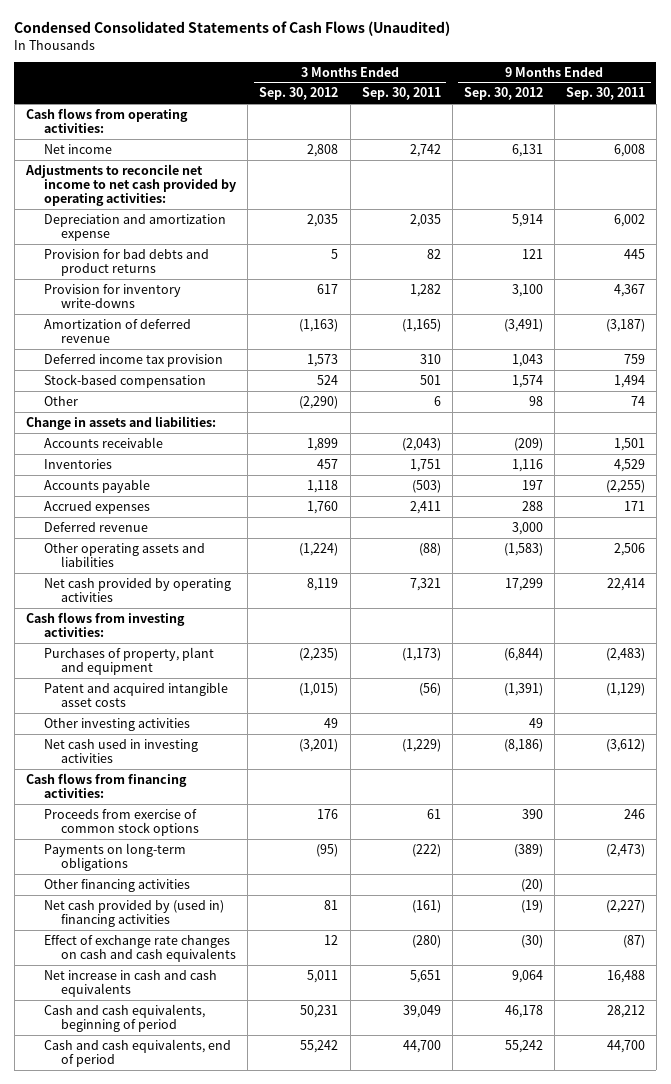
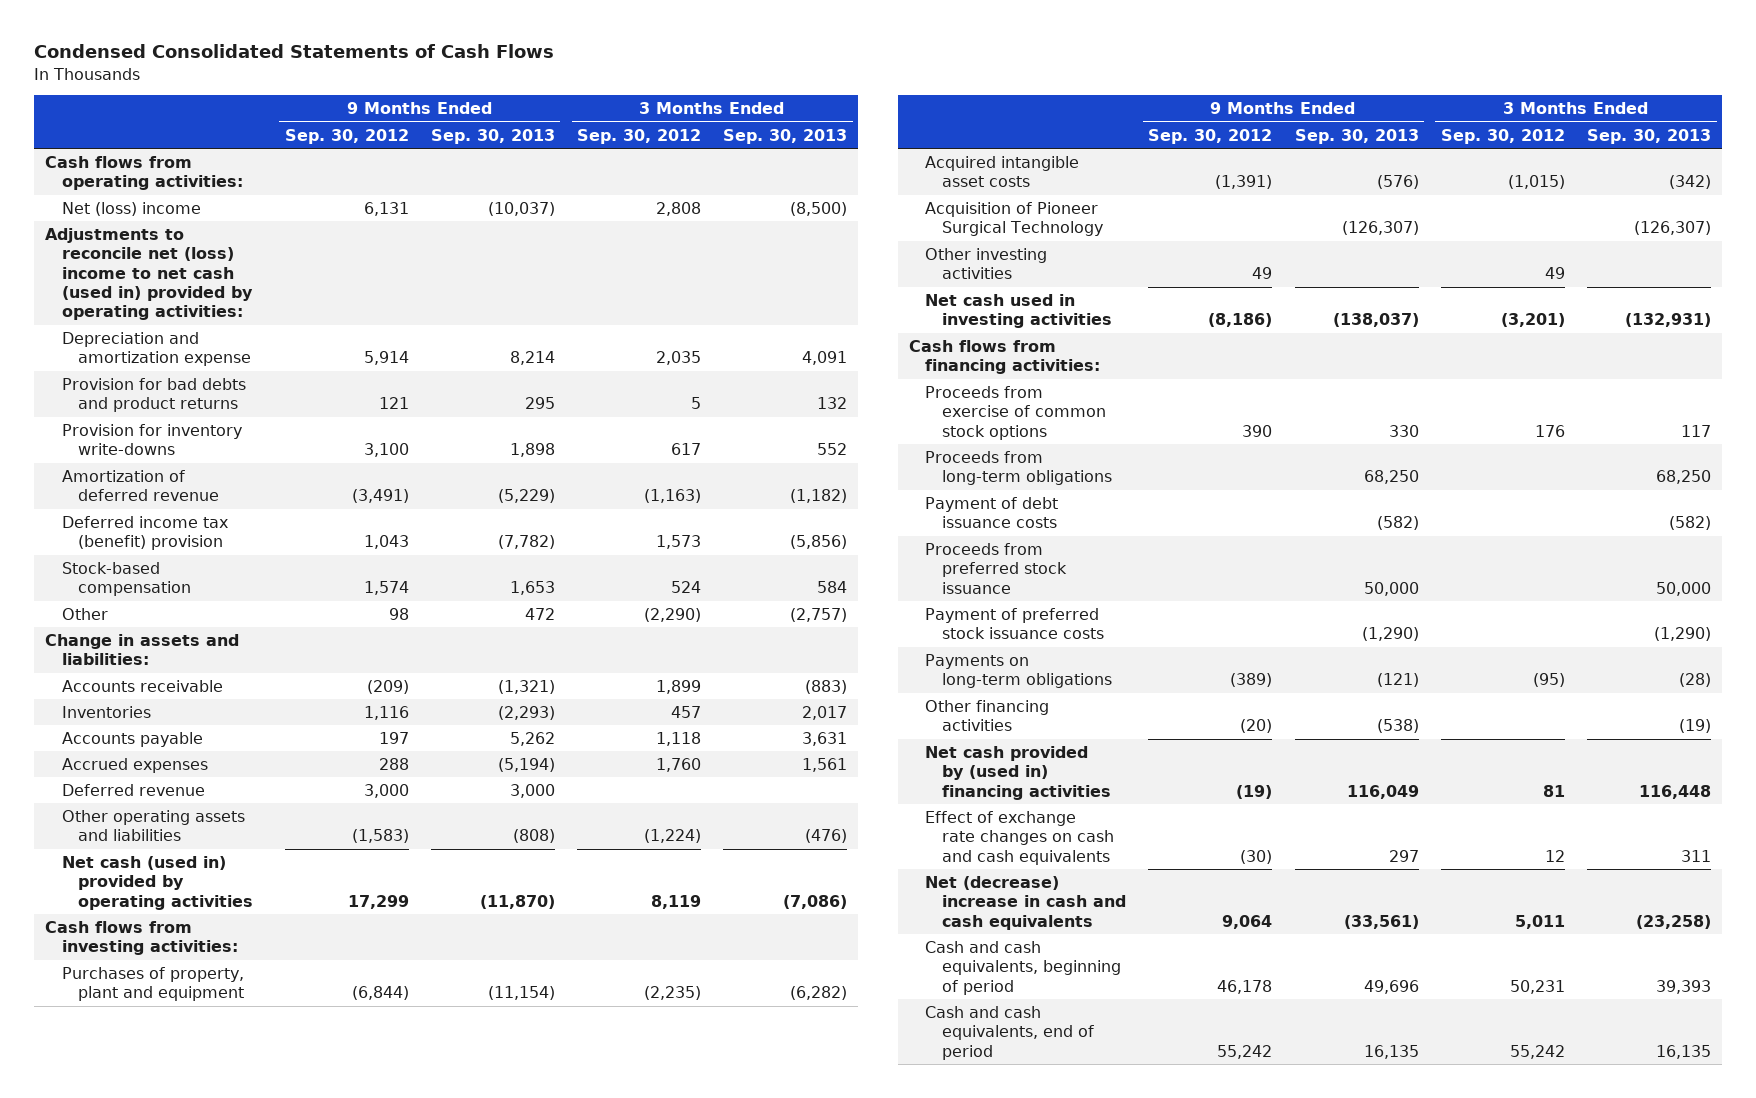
[14,21,451,37] Condensed Consolidated Statements of Cash Flows (Unaudited) -> [33,44,554,59] Condensed Consolidated Statements of Cash Flows
[361,87,441,101] Sep. 30, 2011 -> none
[565,87,645,101] Sep. 30, 2011 -> none
none -> [430,128,555,144] Sep. 30, 2013
none -> [723,128,848,144] Sep. 30, 2013
[43,143,112,154] Net income -> [61,201,201,216] Net (loss) income
[24,163,236,207] Adjustments to reconcile net income to net cash provided by operating activities: -> [45,227,253,321] Adjustments to reconcile net (loss) income to net cash (used in) provided by operating activities:
[43,353,223,367] Deferred income tax provision -> [61,515,228,551] Deferred income tax (benefit) provision
[43,577,231,602] Net cash provided by operating activities -> [61,855,254,910] Net cash (used in) provided by operating activities
[43,681,228,707] Patent and acquired intangible asset costs -> [925,155,1080,188] Acquired intangible asset costs
none -> [925,201,1104,237] Acquisition of Pioneer Surgical Technology
none -> [925,450,1113,486] Proceeds from long-term obligations
none -> [925,496,1059,529] Payment of debt issuance costs
none -> [925,542,1068,594] Proceeds from preferred stock issuance
none -> [925,607,1105,640] Payment of preferred stock issuance costs
[43,969,217,997] Net increase in cash and cash equivalents -> [925,875,1127,930] Net (decrease) increase in cash and cash equivalents

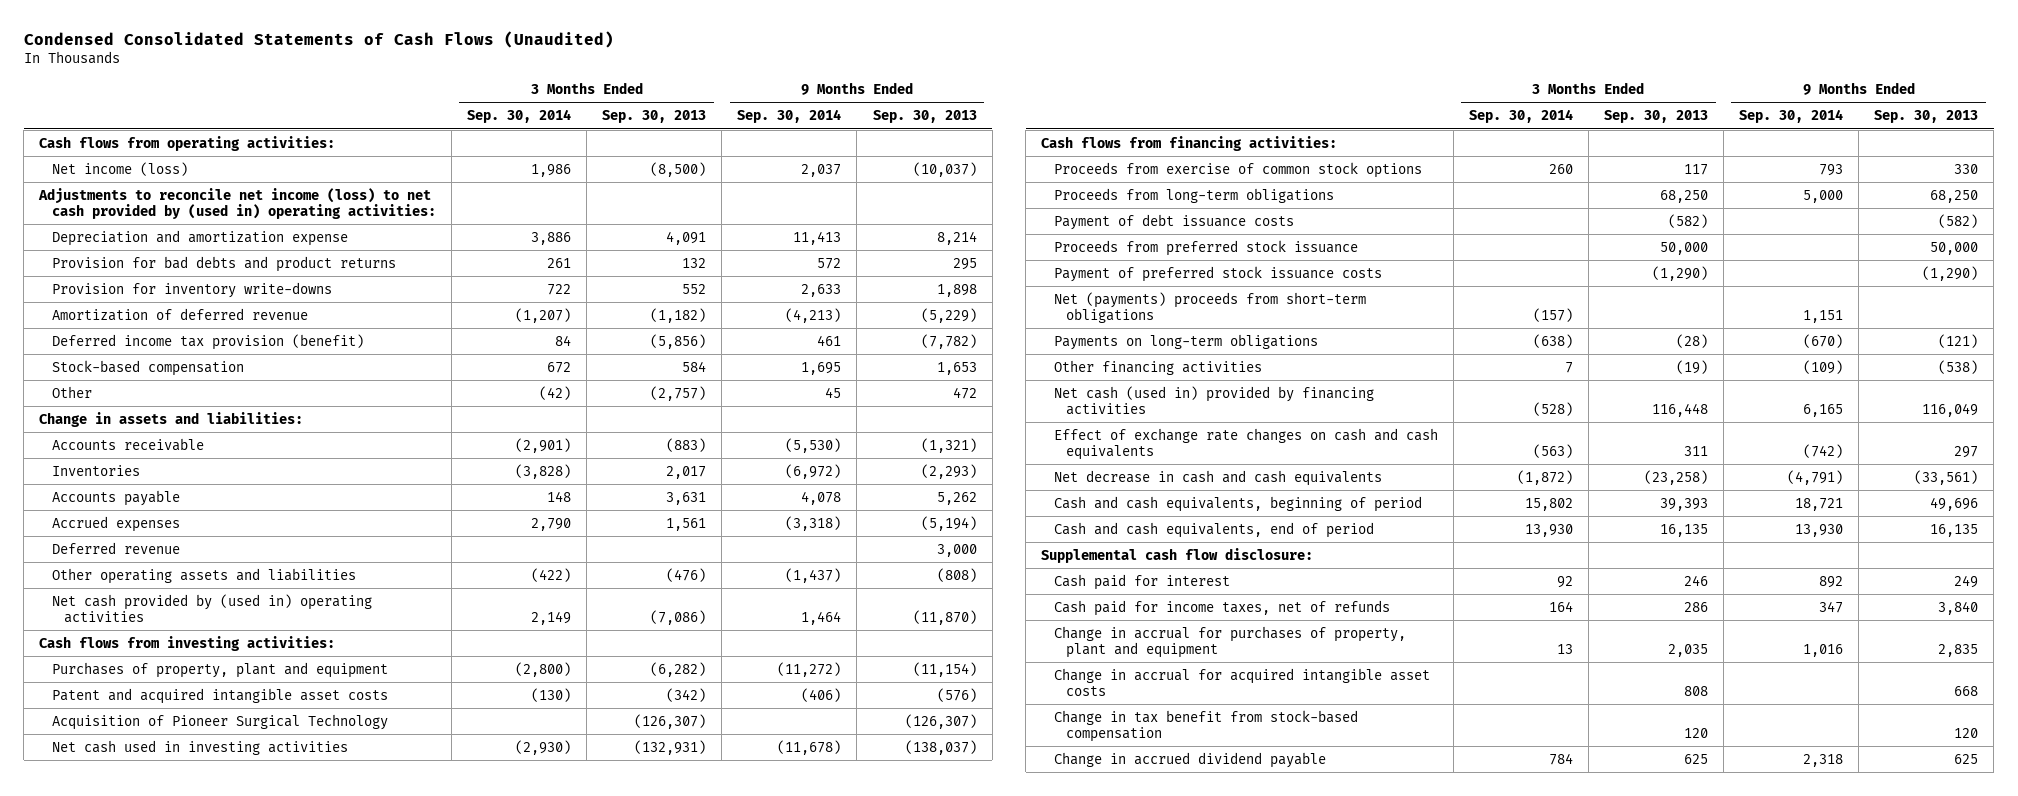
[33,44,554,59] Condensed Consolidated Statements of Cash Flows -> [23,30,614,48] Condensed Consolidated Statements of Cash Flows (Unaudited)
[284,128,409,144] Sep. 30, 2012 -> none
[577,128,702,144] Sep. 30, 2012 -> none
none -> [466,109,571,124] Sep. 30, 2014
none -> [737,109,842,124] Sep. 30, 2014
[61,201,201,216] Net (loss) income -> [51,161,188,176] Net income (loss)
[45,227,253,321] Adjustments to reconcile net (loss) income to net cash (used in) provided by operating activities: -> [38,187,436,219] Adjustments to reconcile net income (loss) to net cash provided by (used in) operating activities:
[61,515,228,551] Deferred income tax (benefit) provision -> [51,333,364,350] Deferred income tax provision (benefit)
[61,855,254,910] Net cash (used in) provided by operating activities -> [51,593,372,623] Net cash provided by (used in) operating activities
[925,155,1080,188] Acquired intangible asset costs -> [51,687,388,704] Patent and acquired intangible asset costs
[925,247,1048,280] Other investing activities -> none
none -> [1053,291,1366,323] Net (payments) proceeds from short-term obligations
[925,745,1112,800] Net cash provided by (used in) financing activities -> [1053,385,1374,415] Net cash (used in) provided by financing activities
[925,875,1127,930] Net (decrease) increase in cash and cash equivalents -> [1053,469,1382,486] Net decrease in cash and cash equivalents
none -> [1041,547,1314,563] Supplemental cash flow disclosure:
none -> [1053,573,1230,590] Cash paid for interest
none -> [1053,599,1390,616] Cash paid for income taxes, net of refunds
none -> [1053,625,1406,658] Change in accrual for purchases of property, plant and equipment
none -> [1053,667,1430,696] Change in accrual for acquired intangible asset costs
none -> [1053,709,1358,742] Change in tax benefit from stock-based compensation
none -> [1053,751,1326,768] Change in accrued dividend payable

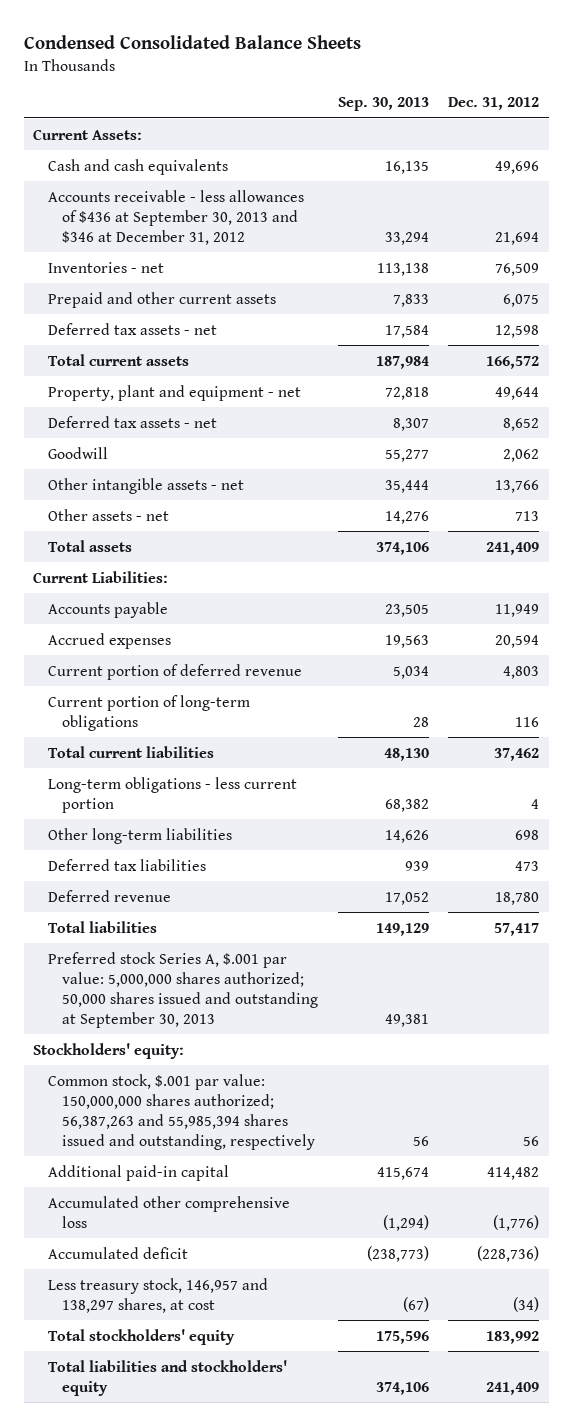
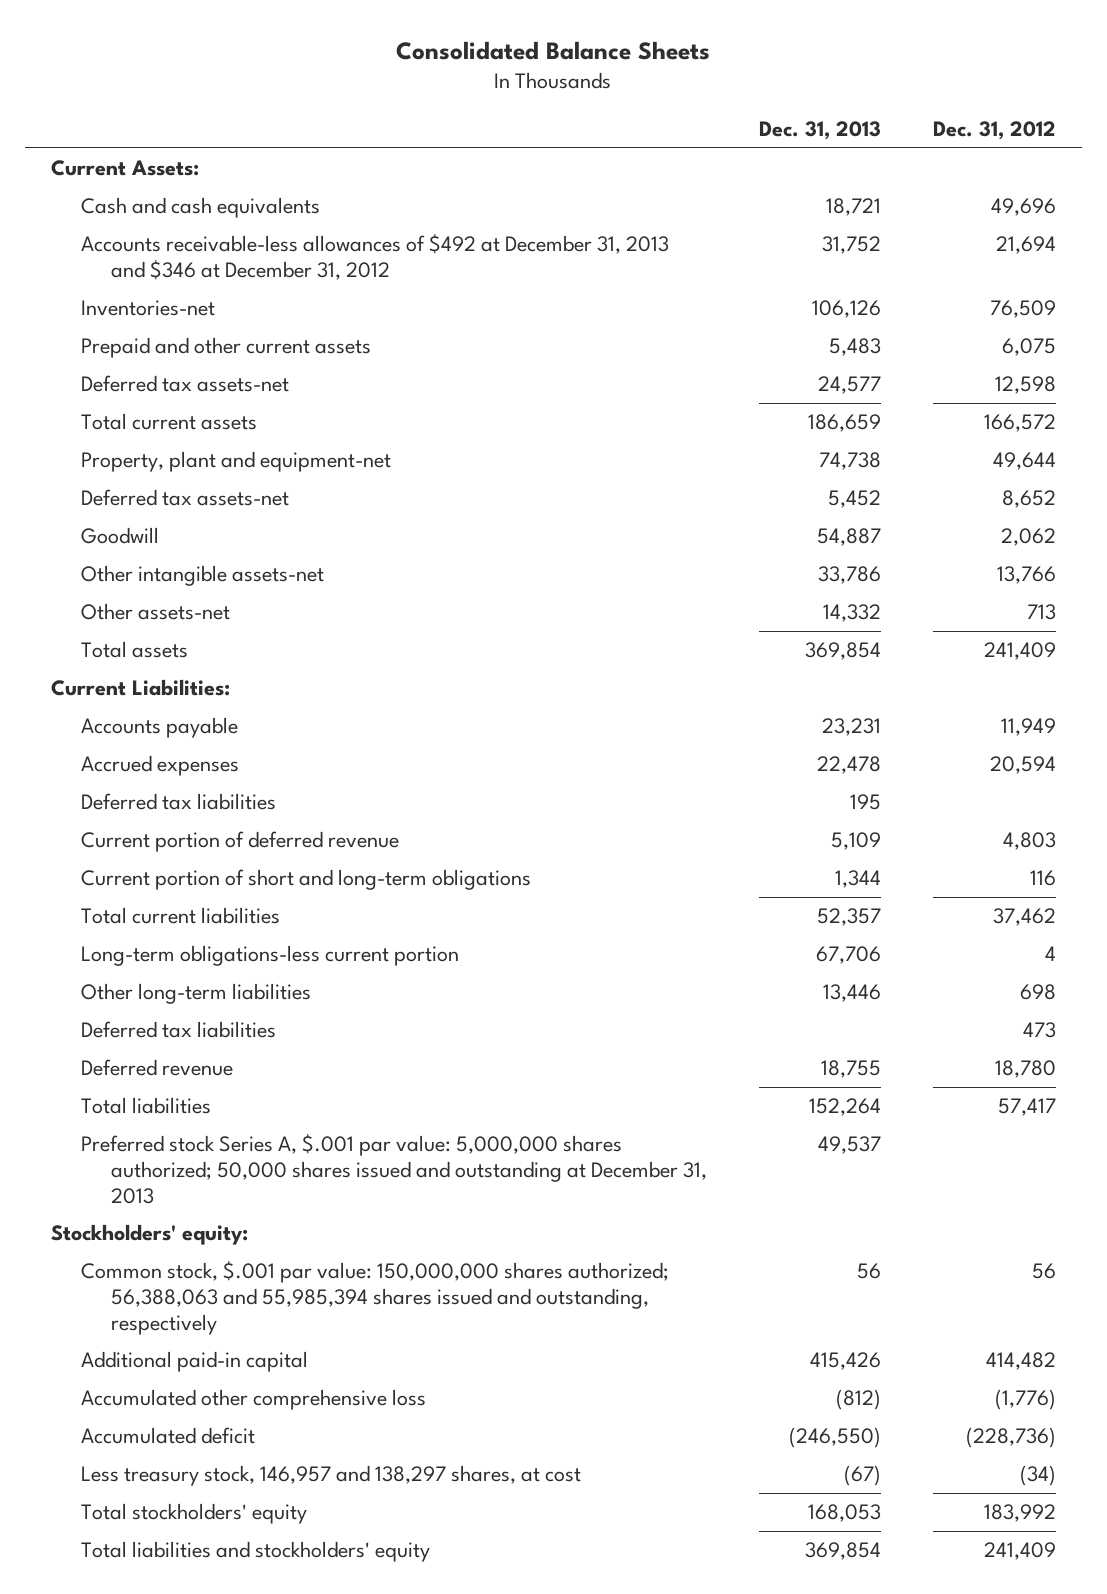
[23,34,361,49] Condensed Consolidated Balance Sheets -> [396,40,711,60] Consolidated Balance Sheets
[337,97,429,112] Sep. 30, 2013 -> none
none -> [759,121,882,141] Dec. 31, 2013
[47,189,304,245] Accounts receivable - less allowances of $436 at September 30, 2013 and $346 at December 31, 2012 -> [80,234,669,280] Accounts receivable-less allowances of $492 at December 31, 2013 and $346 at December 31, 2012
[47,261,164,273] Inventories - net -> [80,300,215,317] Inventories-net
[47,322,217,335] Deferred tax assets - net -> [80,375,289,393] Deferred tax assets-net
[47,384,301,401] Property, plant and equipment - net -> [80,451,391,473] Property, plant and equipment-net
[47,415,217,428] Deferred tax assets - net -> [80,489,289,507] Deferred tax assets-net
[47,477,244,494] Other intangible assets - net -> [80,565,324,587] Other intangible assets-net
[47,508,169,521] Other assets - net -> [80,603,230,621] Other assets-net
none -> [80,793,276,811] Deferred tax liabilities
[47,694,250,731] Current portion of long-term obligations -> [80,869,531,891] Current portion of short and long-term obligations
[47,776,297,813] Long-term obligations - less current portion -> [80,945,459,967] Long-term obligations-less current portion
[47,951,319,1028] Preferred stock Series A, $.001 par value: 5,000,000 shares authorized; 50,000 shares issued and outstanding at September 30, 2013 -> [80,1134,708,1204] Preferred stock Series A, $.001 par value: 5,000,000 shares authorized; 50,000 shares issued and outstanding at December 31, 2013
[47,1073,316,1150] Common stock, $.001 par value: 150,000,000 shares authorized; 56,387,263 and 55,985,394 shares issued and outstanding, respectively -> [80,1261,669,1335] Common stock, $.001 par value: 150,000,000 shares authorized; 56,388,063 and 55,985,394 shares issued and outstanding, respectively

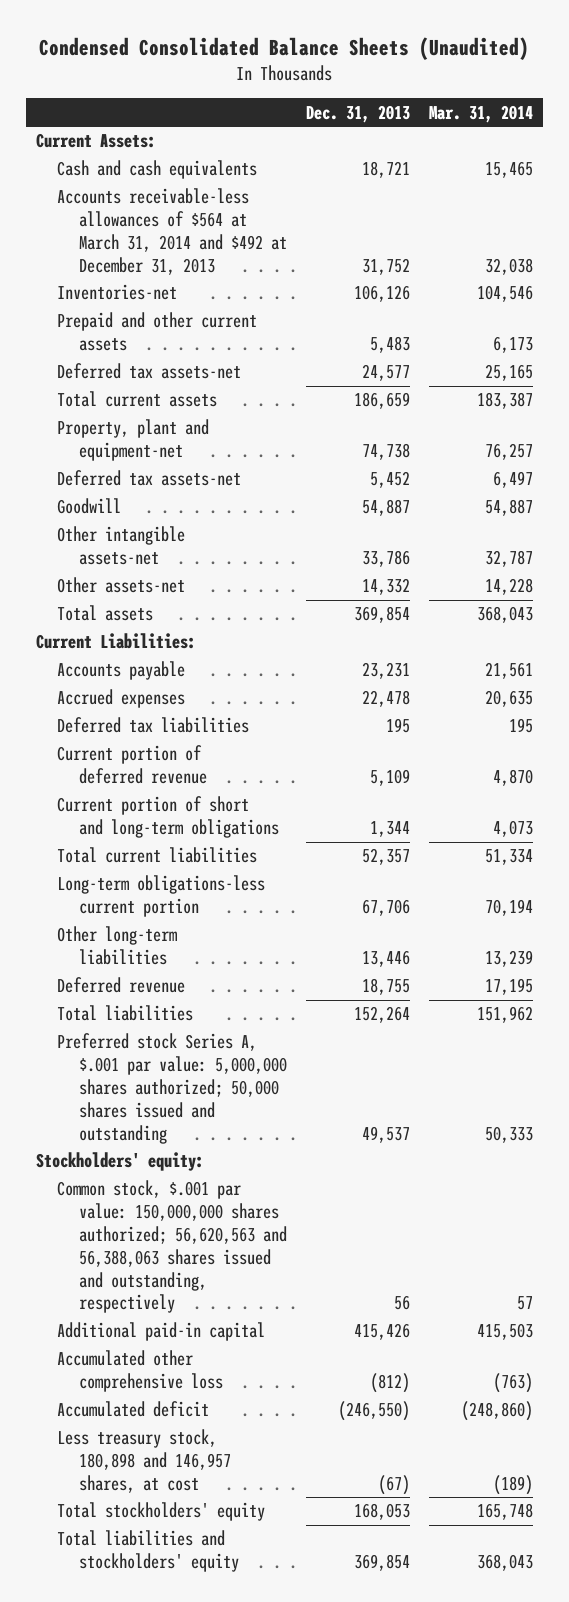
[396,40,711,60] Consolidated Balance Sheets -> [39,36,530,60] Condensed Consolidated Balance Sheets (Unaudited)
[933,121,1057,141] Dec. 31, 2012 -> none
none -> [429,104,534,123] Mar. 31, 2014
[80,234,669,280] Accounts receivable-less allowances of $492 at December 31, 2013 and $346 at December 31, 2012 -> [57,188,288,275] Accounts receivable-less allowances of $564 at March 31, 2014 and $492 at December 31, 2013
[80,1021,276,1039] Deferred tax liabilities -> none
[80,1134,708,1204] Preferred stock Series A, $.001 par value: 5,000,000 shares authorized; 50,000 shares issued and outstanding at December 31, 2013 -> [57,1033,288,1144] Preferred stock Series A, $.001 par value: 5,000,000 shares authorized; 50,000 shares issued and outstanding
[80,1261,669,1335] Common stock, $.001 par value: 150,000,000 shares authorized; 56,388,063 and 55,985,394 shares issued and outstanding, respectively -> [57,1180,288,1314] Common stock, $.001 par value: 150,000,000 shares authorized; 56,620,563 and 56,388,063 shares issued and outstanding, respectively
[80,1465,581,1487] Less treasury stock, 146,957 and 138,297 shares, at cost -> [57,1429,232,1493] Less treasury stock, 180,898 and 146,957 shares, at cost

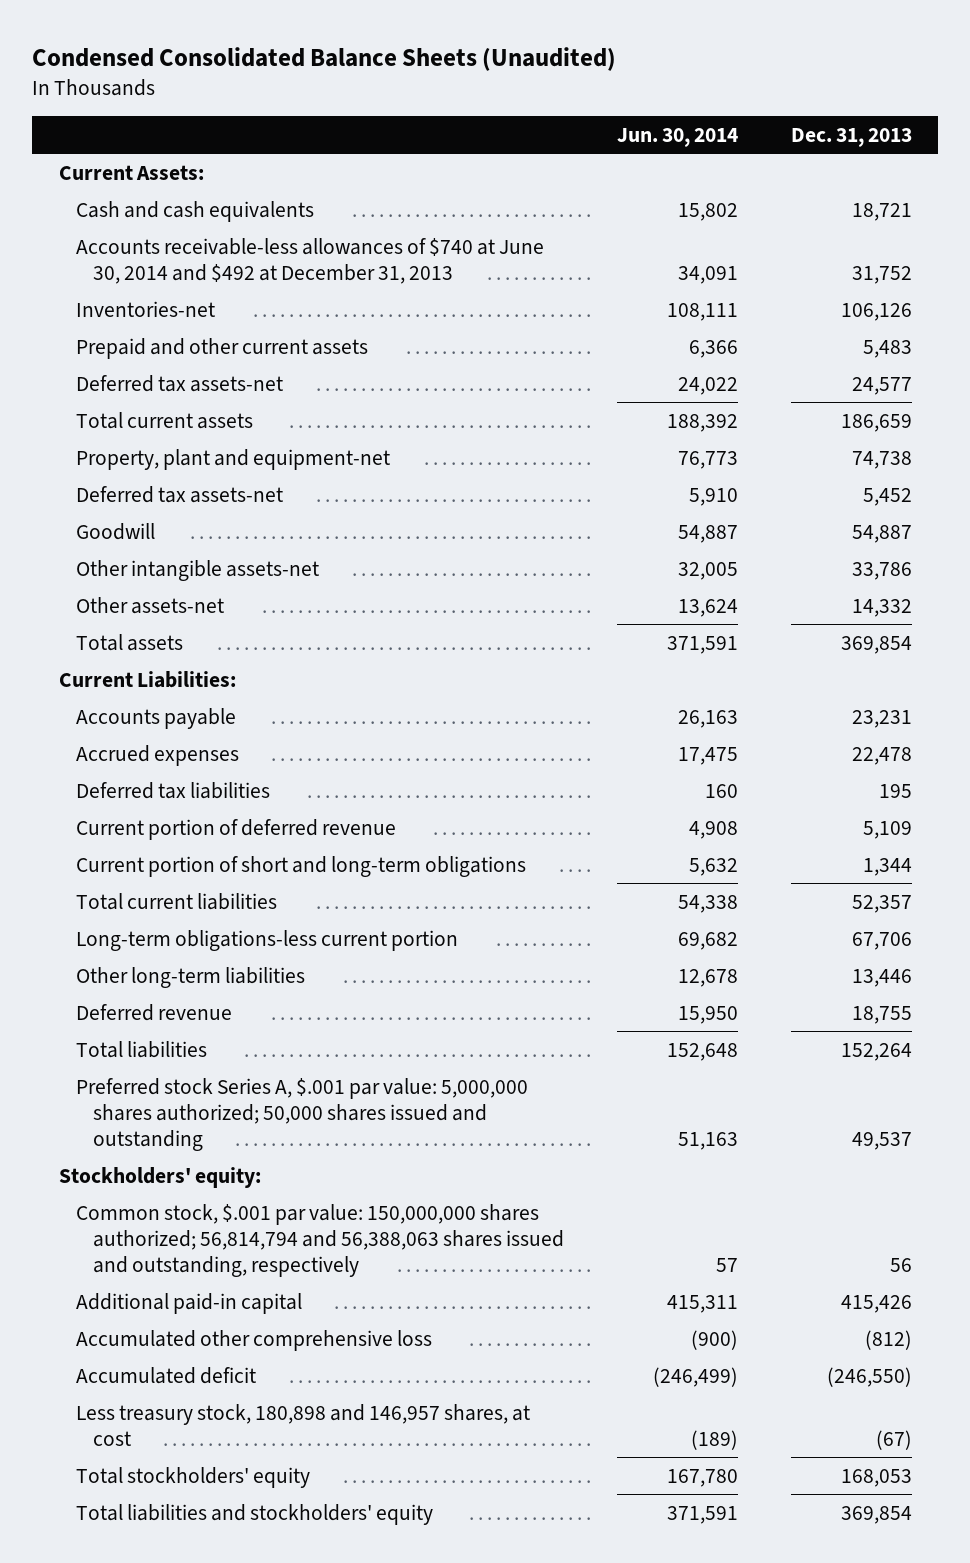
[429,104,534,123] Mar. 31, 2014 -> none
none -> [616,128,738,148] Jun. 30, 2014
[57,188,288,275] Accounts receivable-less allowances of $564 at March 31, 2014 and $492 at December 31, 2013 -> [76,237,545,284] Accounts receivable-less allowances of $740 at June 30, 2014 and $492 at December 31, 2013
[57,1180,288,1314] Common stock, $.001 par value: 150,000,000 shares authorized; 56,620,563 and 56,388,063 shares issued and outstanding, respectively -> [76,1203,565,1277] Common stock, $.001 par value: 150,000,000 shares authorized; 56,814,794 and 56,388,063 shares issued and outstanding, respectively

